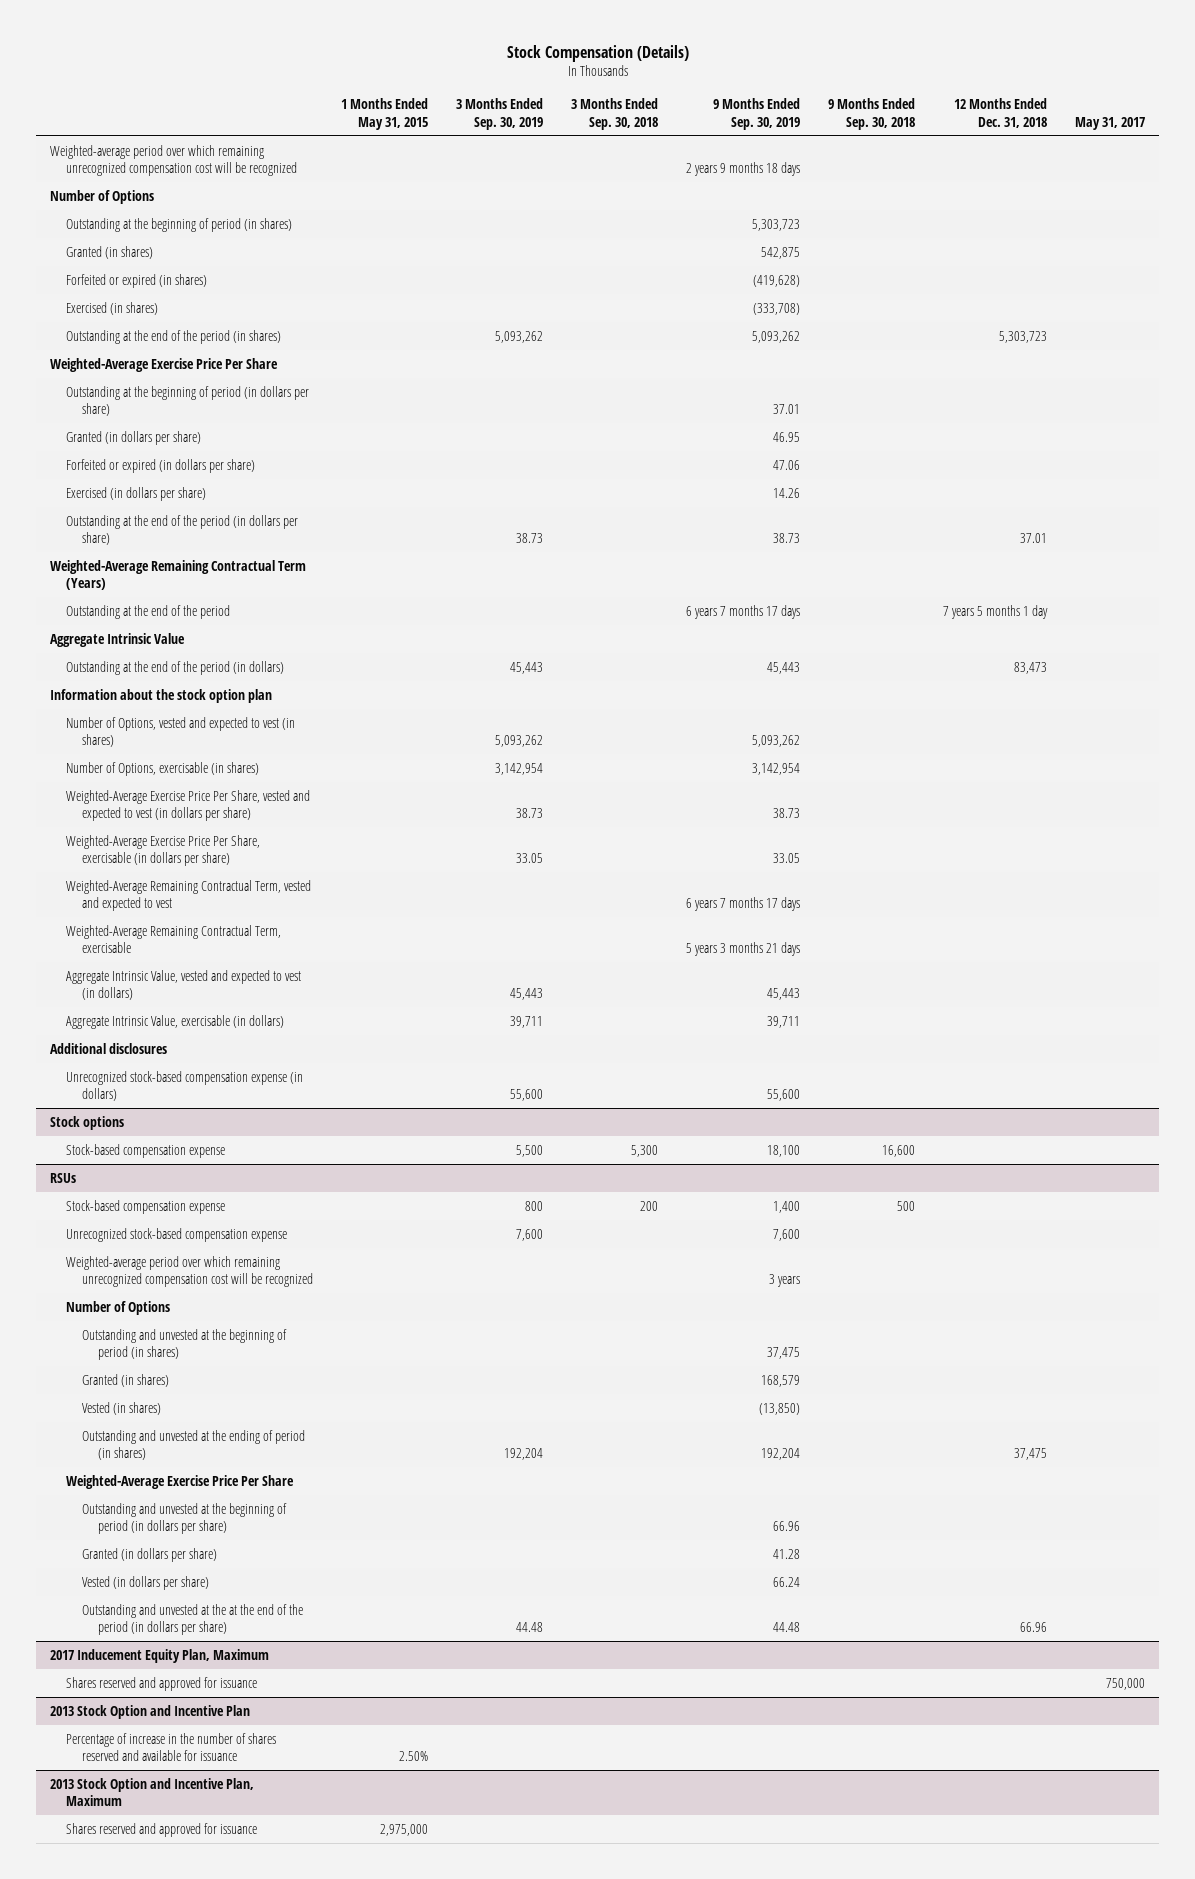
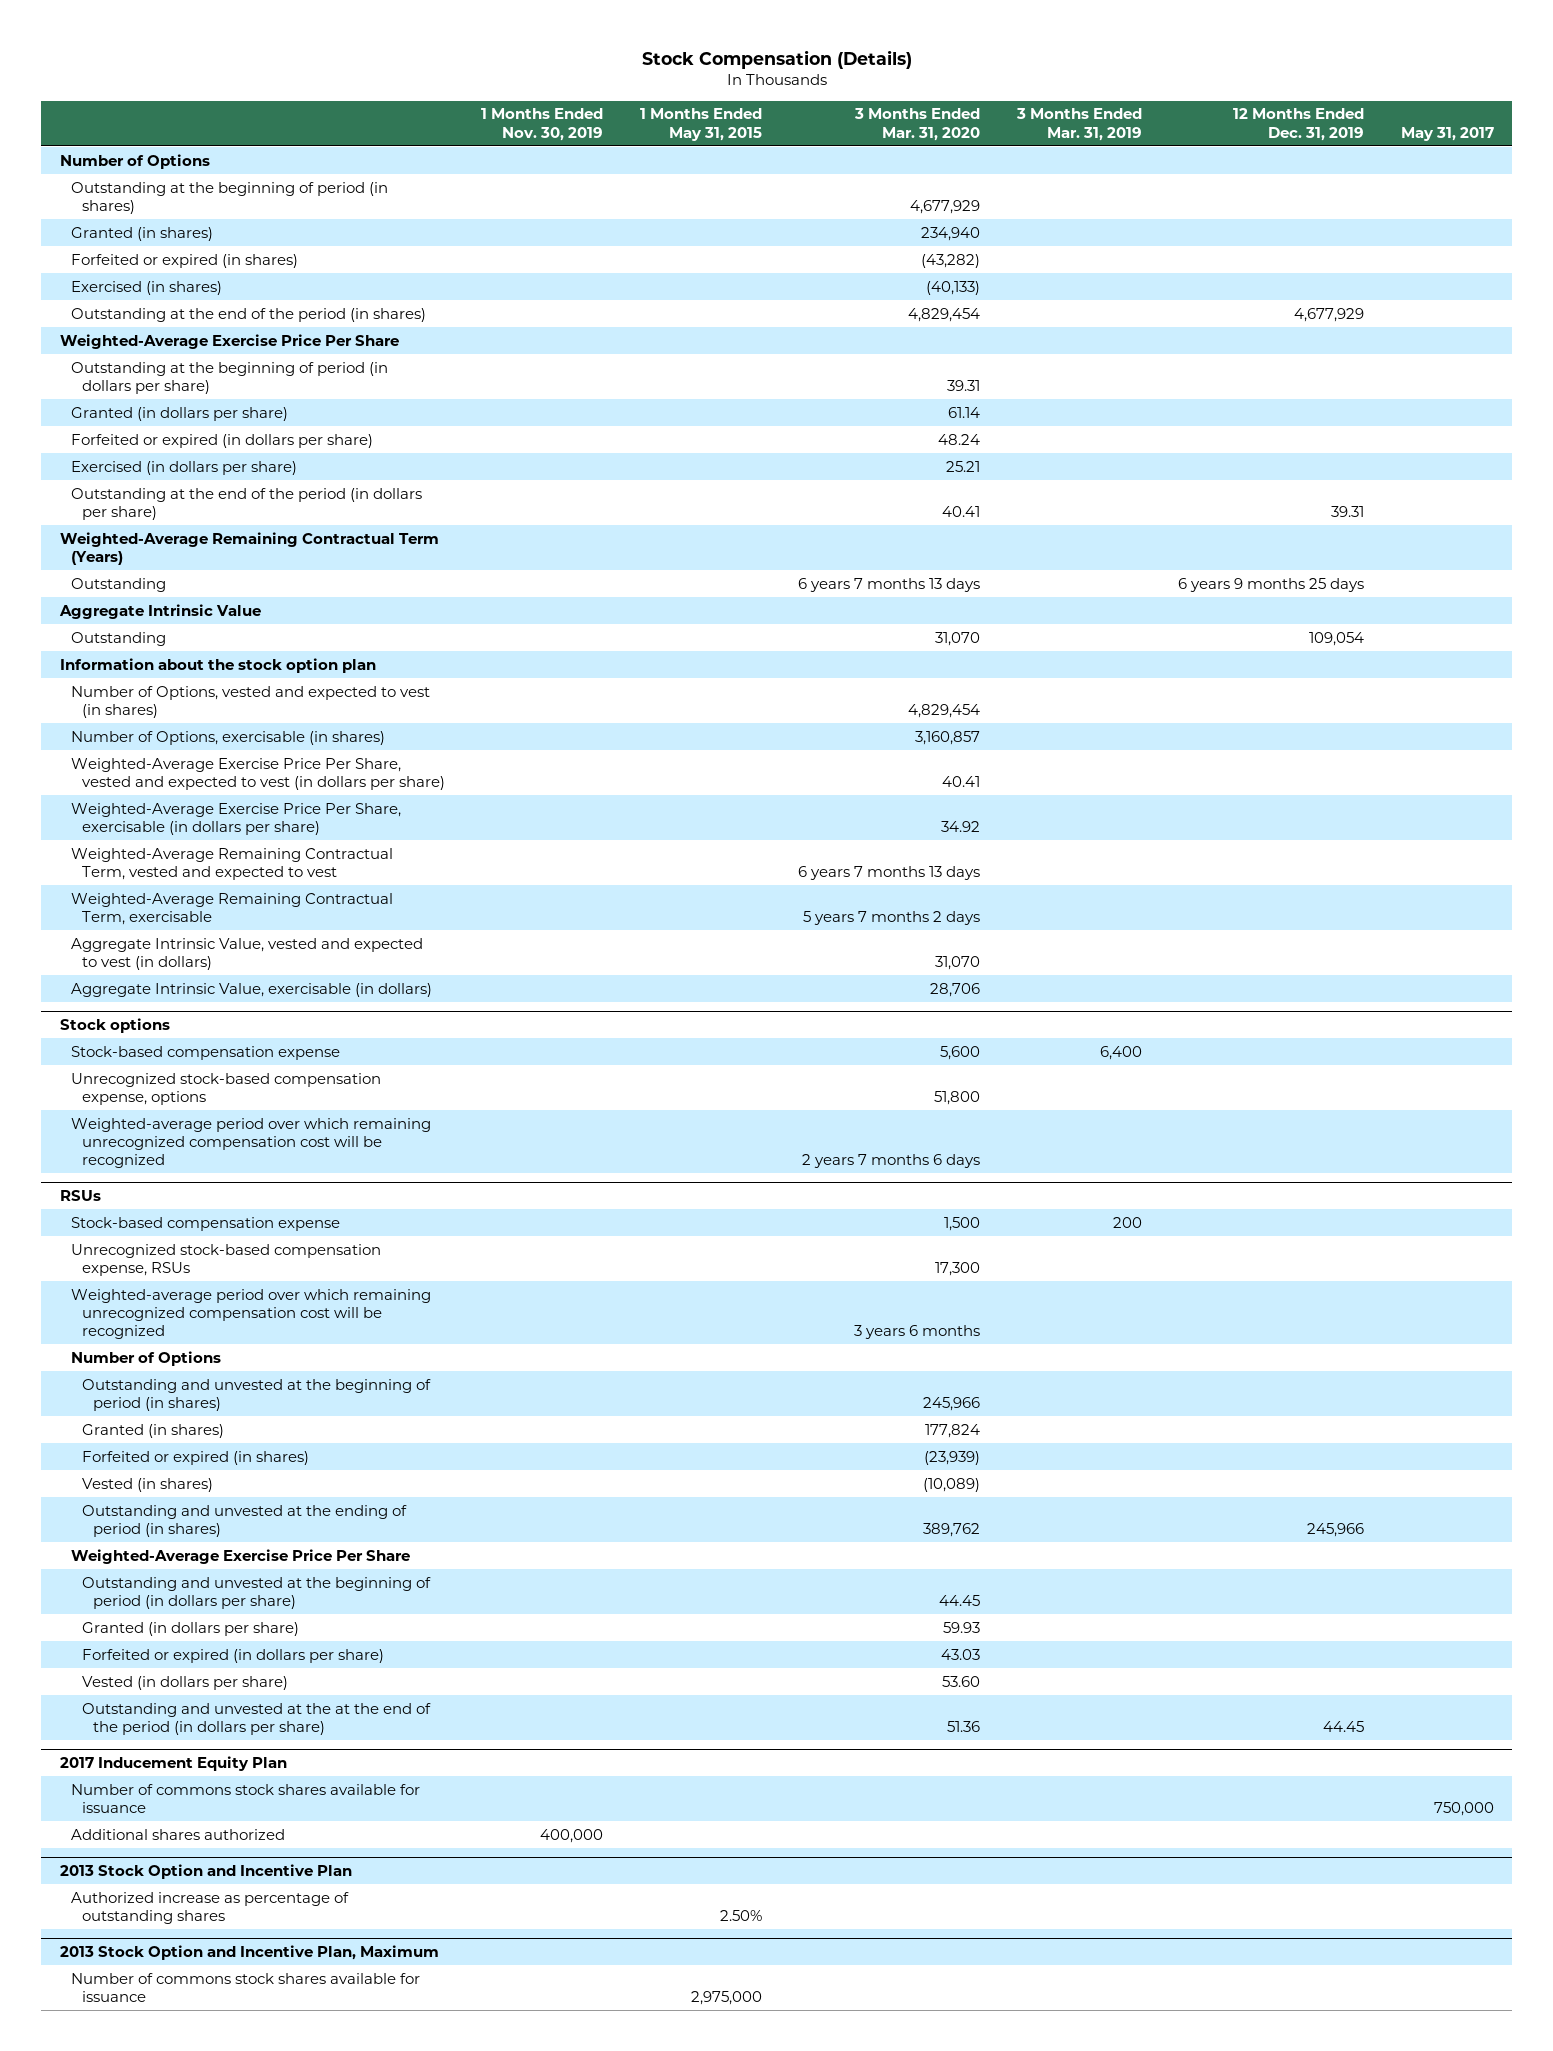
[455,98,543,130] 3 Months Ended Sep. 30, 2019 -> none
[570,98,658,130] 3 Months Ended Sep. 30, 2018 -> none
[712,98,800,130] 9 Months Ended Sep. 30, 2019 -> none
[827,98,915,130] 9 Months Ended Sep. 30, 2018 -> none
[953,98,1047,128] 12 Months Ended Dec. 31, 2018 -> none
none -> [481,108,604,141] 1 Months Ended Nov. 30, 2019
none -> [854,108,981,141] 3 Months Ended Mar. 31, 2020
none -> [1015,108,1142,141] 3 Months Ended Mar. 31, 2019
none -> [1233,108,1365,141] 12 Months Ended Dec. 31, 2019
[50,144,298,177] Weighted-average period over which remaining unrecognized compensation cost will be recognized -> none
[66,604,231,619] Outstanding at the end of the period -> [70,577,166,592] Outstanding
[66,660,285,675] Outstanding at the end of the period (in dollars) -> [70,631,166,646] Outstanding
[50,1042,168,1054] Additional disclosures -> none
[66,1070,304,1102] Unrecognized stock-based compensation expense (in dollars) -> none
none -> [70,1072,381,1106] Unrecognized stock-based compensation expense, options
none -> [70,1117,431,1169] Weighted-average period over which remaining unrecognized compensation cost will be recognized
[66,1227,288,1242] Unrecognized stock-based compensation expense -> [70,1243,381,1277] Unrecognized stock-based compensation expense, RSUs
none -> [81,1450,309,1465] Forfeited or expired (in shares)
none -> [81,1648,384,1663] Forfeited or expired (in dollars per share)
[50,1648,270,1663] 2017 Inducement Equity Plan, Maximum -> [59,1755,287,1771] 2017 Inducement Equity Plan
[66,1676,258,1691] Shares reserved and approved for issuance -> [70,1783,420,1814] Number of commons stock shares available for issuance
none -> [70,1828,285,1840] Additional shares authorized
[66,1732,277,1762] Percentage of increase in the number of shares reserved and available for issuance -> [70,1891,349,1925] Authorized increase as percentage of outstanding shares
[66,1822,258,1837] Shares reserved and approved for issuance -> [70,1972,420,2003] Number of commons stock shares available for issuance

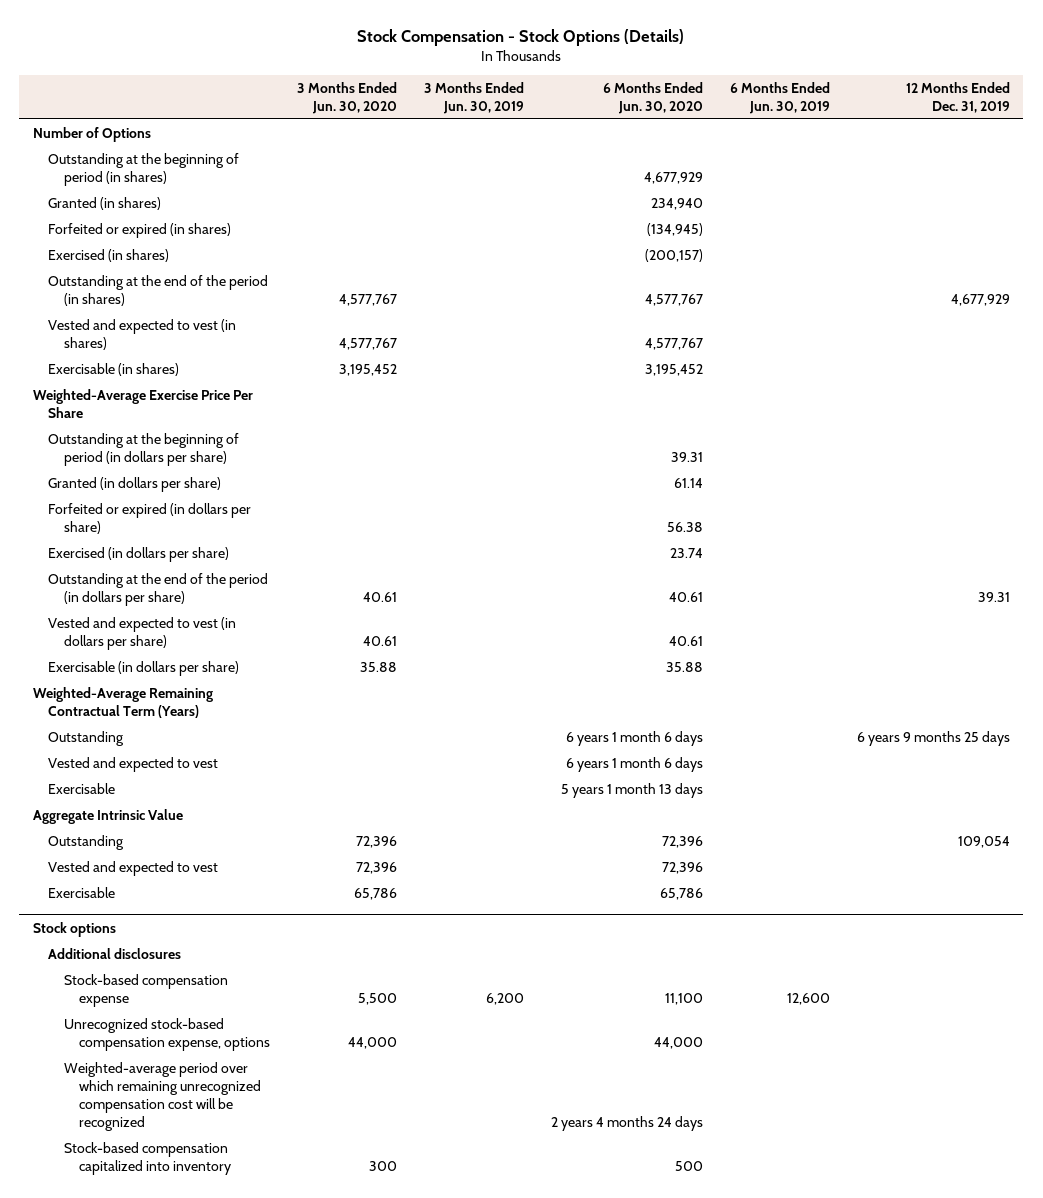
[641,49,912,69] Stock Compensation (Details) -> [357,28,685,46] Stock Compensation - Stock Options (Details)
[481,108,604,141] 1 Months Ended Nov. 30, 2019 -> none
[639,108,762,141] 1 Months Ended May 31, 2015 -> none
[854,108,981,141] 3 Months Ended Mar. 31, 2020 -> none
[1015,108,1142,141] 3 Months Ended Mar. 31, 2019 -> none
[1400,126,1494,141] May 31, 2017 -> none
none -> [296,82,397,114] 3 Months Ended Jun. 30, 2020
none -> [423,82,524,114] 3 Months Ended Jun. 30, 2019
none -> [602,82,703,114] 6 Months Ended Jun. 30, 2020
none -> [729,82,830,114] 6 Months Ended Jun. 30, 2019
none -> [48,319,237,350] Vested and expected to vest (in shares)
none -> [48,363,180,377] Exercisable (in shares)
none -> [48,617,237,650] Vested and expected to vest (in dollars per share)
none -> [48,661,240,677] Exercisable (in dollars per share)
none -> [48,757,219,773] Vested and expected to vest
none -> [48,783,116,795] Exercisable
[59,657,376,673] Information about the stock option plan -> none
[70,685,430,719] Number of Options, vested and expected to vest (in shares) -> none
[70,730,385,745] Number of Options, exercisable (in shares) -> none
[70,757,445,791] Weighted-Average Exercise Price Per Share, vested and expected to vest (in dollars per share) -> none
[70,802,401,836] Weighted-Average Exercise Price Per Share, exercisable (in dollars per share) -> none
[70,847,393,881] Weighted-Average Remaining Contractual Term, vested and expected to vest -> none
[70,892,393,926] Weighted-Average Remaining Contractual Term, exercisable -> none
[70,937,423,971] Aggregate Intrinsic Value, vested and expected to vest (in dollars) -> [48,861,219,877] Vested and expected to vest
[70,982,432,997] Aggregate Intrinsic Value, exercisable (in dollars) -> [48,887,116,899] Exercisable
none -> [48,948,182,960] Additional disclosures
[59,1189,101,1201] RSUs -> none
[70,1216,340,1231] Stock-based compensation expense -> none
[70,1243,381,1277] Unrecognized stock-based compensation expense, RSUs -> none
[70,1288,431,1340] Weighted-average period over which remaining unrecognized compensation cost will be recognized -> none
[70,1350,221,1366] Number of Options -> none
[81,1378,431,1412] Outstanding and unvested at the beginning of period (in shares) -> none
[81,1423,224,1438] Granted (in shares) -> none
[81,1450,309,1465] Forfeited or expired (in shares) -> none
[81,1477,213,1492] Vested (in shares) -> none
[81,1504,407,1538] Outstanding and unvested at the ending of period (in shares) -> none
[70,1548,410,1564] Weighted-Average Exercise Price Per Share -> none
[81,1576,431,1610] Outstanding and unvested at the beginning of period (in dollars per share) -> none
[81,1621,299,1636] Granted (in dollars per share) -> none
[81,1648,384,1663] Forfeited or expired (in dollars per share) -> none
[81,1675,288,1690] Vested (in dollars per share) -> none
[81,1702,431,1736] Outstanding and unvested at the at the end of the period (in dollars per share) -> none
[59,1755,287,1771] 2017 Inducement Equity Plan -> none
[70,1783,420,1814] Number of commons stock shares available for issuance -> none
[70,1828,285,1840] Additional shares authorized -> none
[59,1863,352,1879] 2013 Stock Option and Incentive Plan -> none
[70,1891,349,1925] Authorized increase as percentage of outstanding shares -> none
[59,1944,439,1960] 2013 Stock Option and Incentive Plan, Maximum -> none
[70,1972,420,2003] Number of commons stock shares available for issuance -> none
none -> [63,1142,231,1175] Stock-based compensation capitalized into inventory

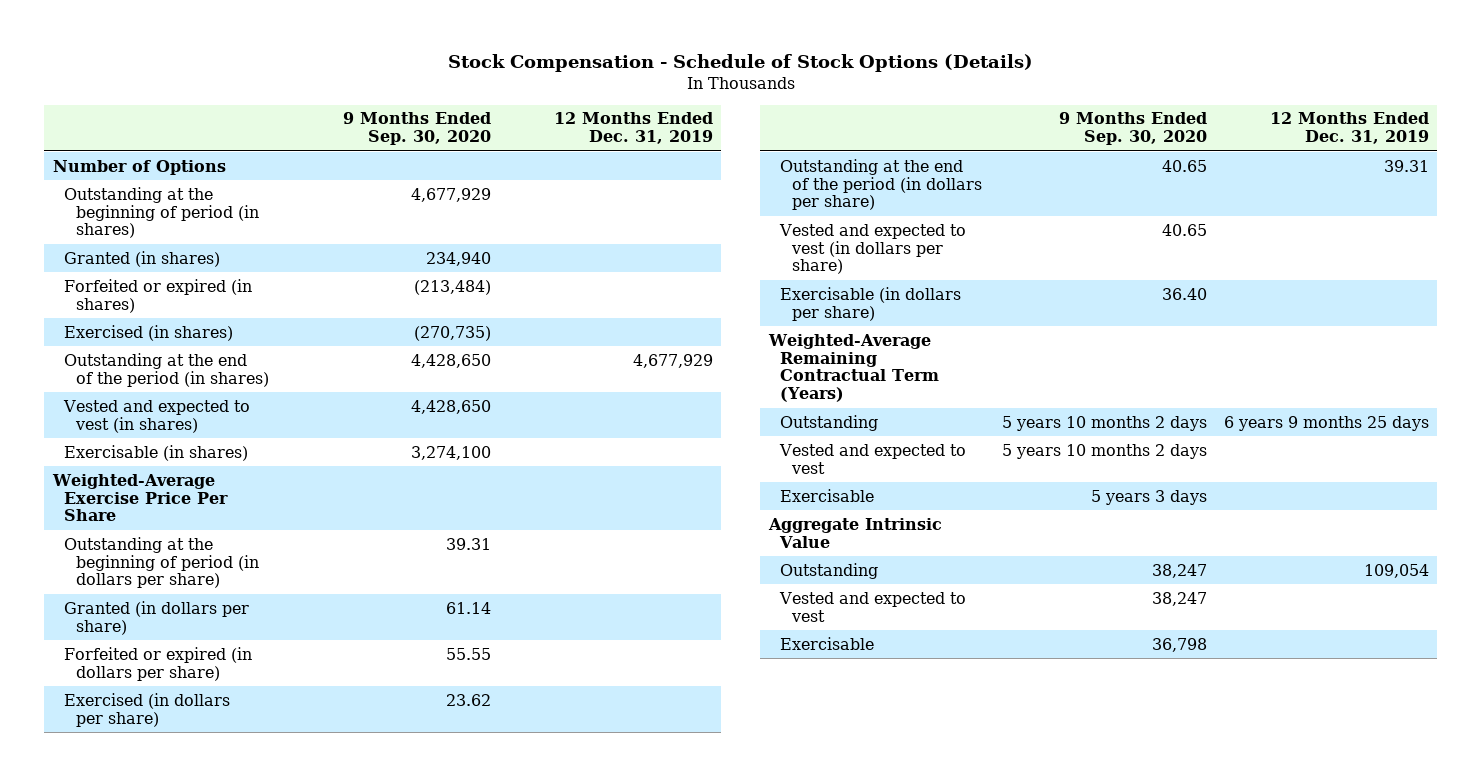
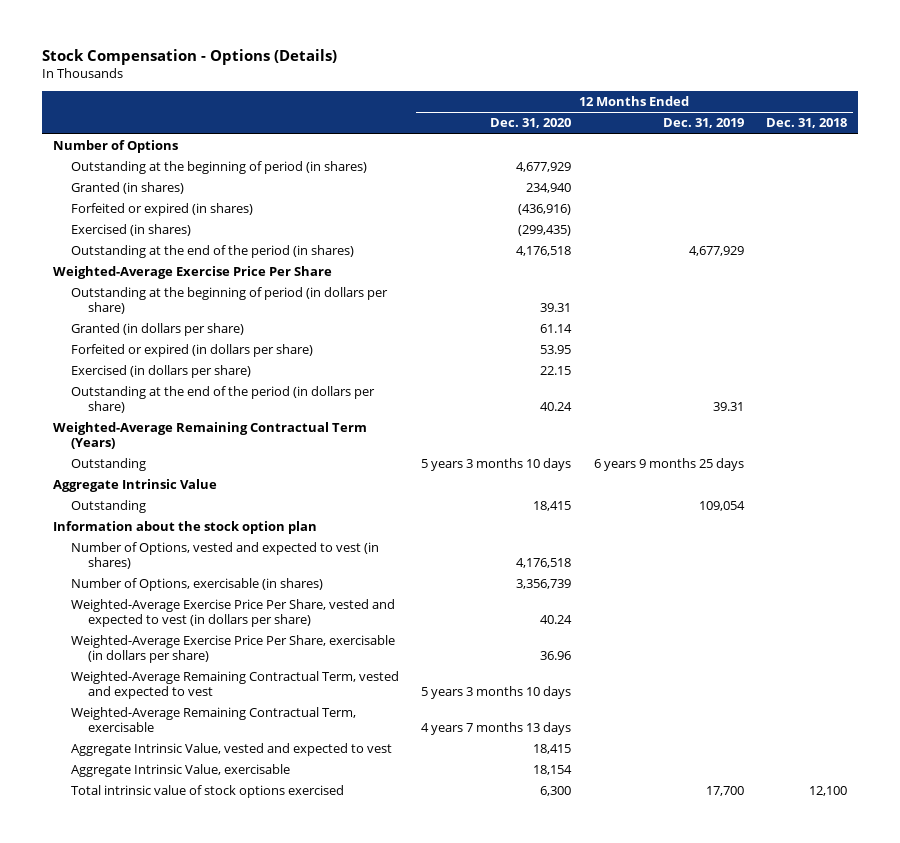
[447,54,1033,73] Stock Compensation - Schedule of Stock Options (Details) -> [41,49,337,66] Stock Compensation - Options (Details)
[342,112,491,146] 9 Months Ended Sep. 30, 2020 -> none
none -> [490,118,572,129] Dec. 31, 2020
none -> [766,118,848,129] Dec. 31, 2018
[63,399,251,433] Vested and expected to vest (in shares) -> none
[64,444,249,461] Exercisable (in shares) -> none
[779,223,967,275] Vested and expected to vest (in dollars per share) -> none
[780,286,962,321] Exercisable (in dollars per share) -> none
[779,443,967,474] Vested and expected to vest -> none
[780,488,875,502] Exercisable -> none
none -> [52,521,317,535] Information about the stock option plan
none -> [70,542,379,569] Number of Options, vested and expected to vest (in shares)
none -> [70,578,323,592] Number of Options, exercisable (in shares)
none -> [70,599,395,627] Weighted-Average Exercise Price Per Share, vested and expected to vest (in dollars per share)
none -> [70,635,395,663] Weighted-Average Exercise Price Per Share, exercisable (in dollars per share)
none -> [70,671,399,699] Weighted-Average Remaining Contractual Term, vested and expected to vest
none -> [70,707,356,732] Weighted-Average Remaining Contractual Term, exercisable
[779,591,967,622] Vested and expected to vest -> [70,743,392,757] Aggregate Intrinsic Value, vested and expected to vest
[780,636,875,650] Exercisable -> [70,764,290,778] Aggregate Intrinsic Value, exercisable
none -> [70,785,344,799] Total intrinsic value of stock options exercised

